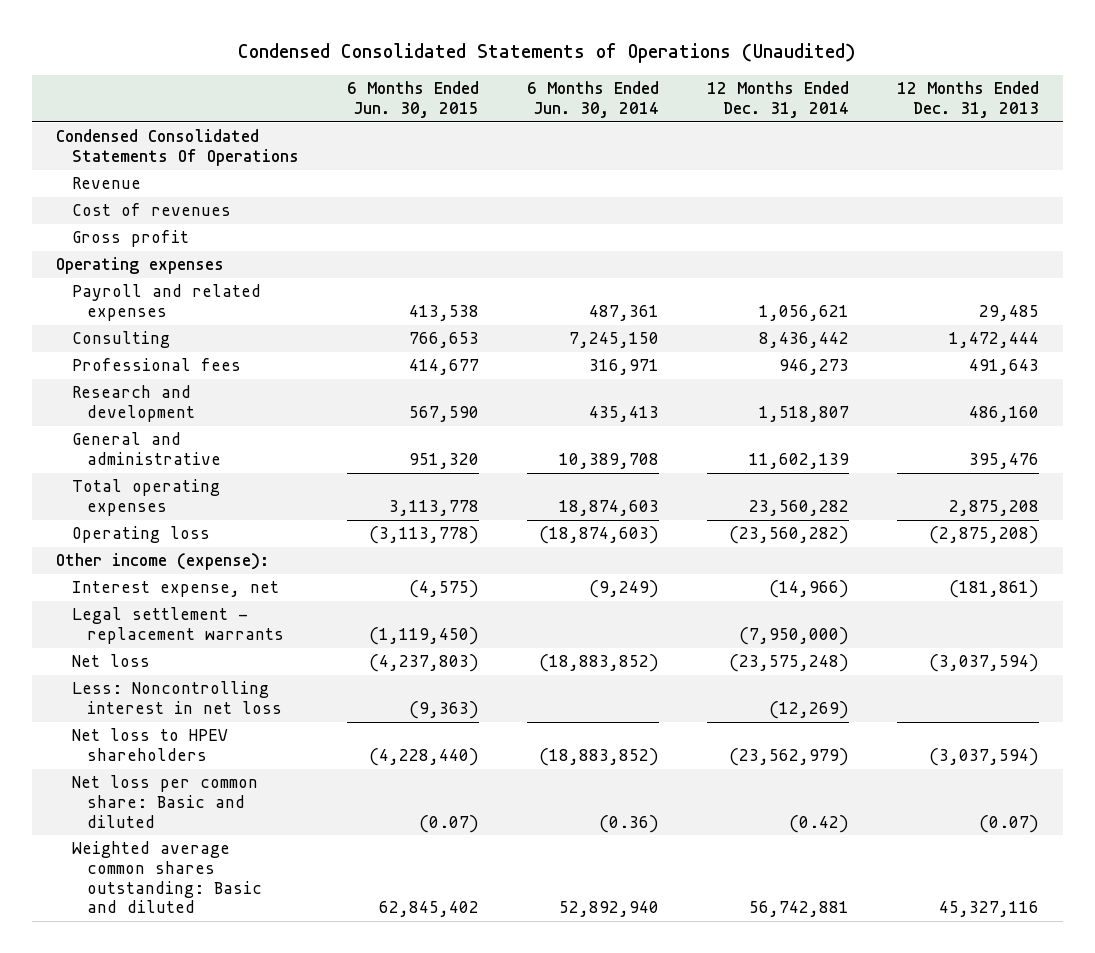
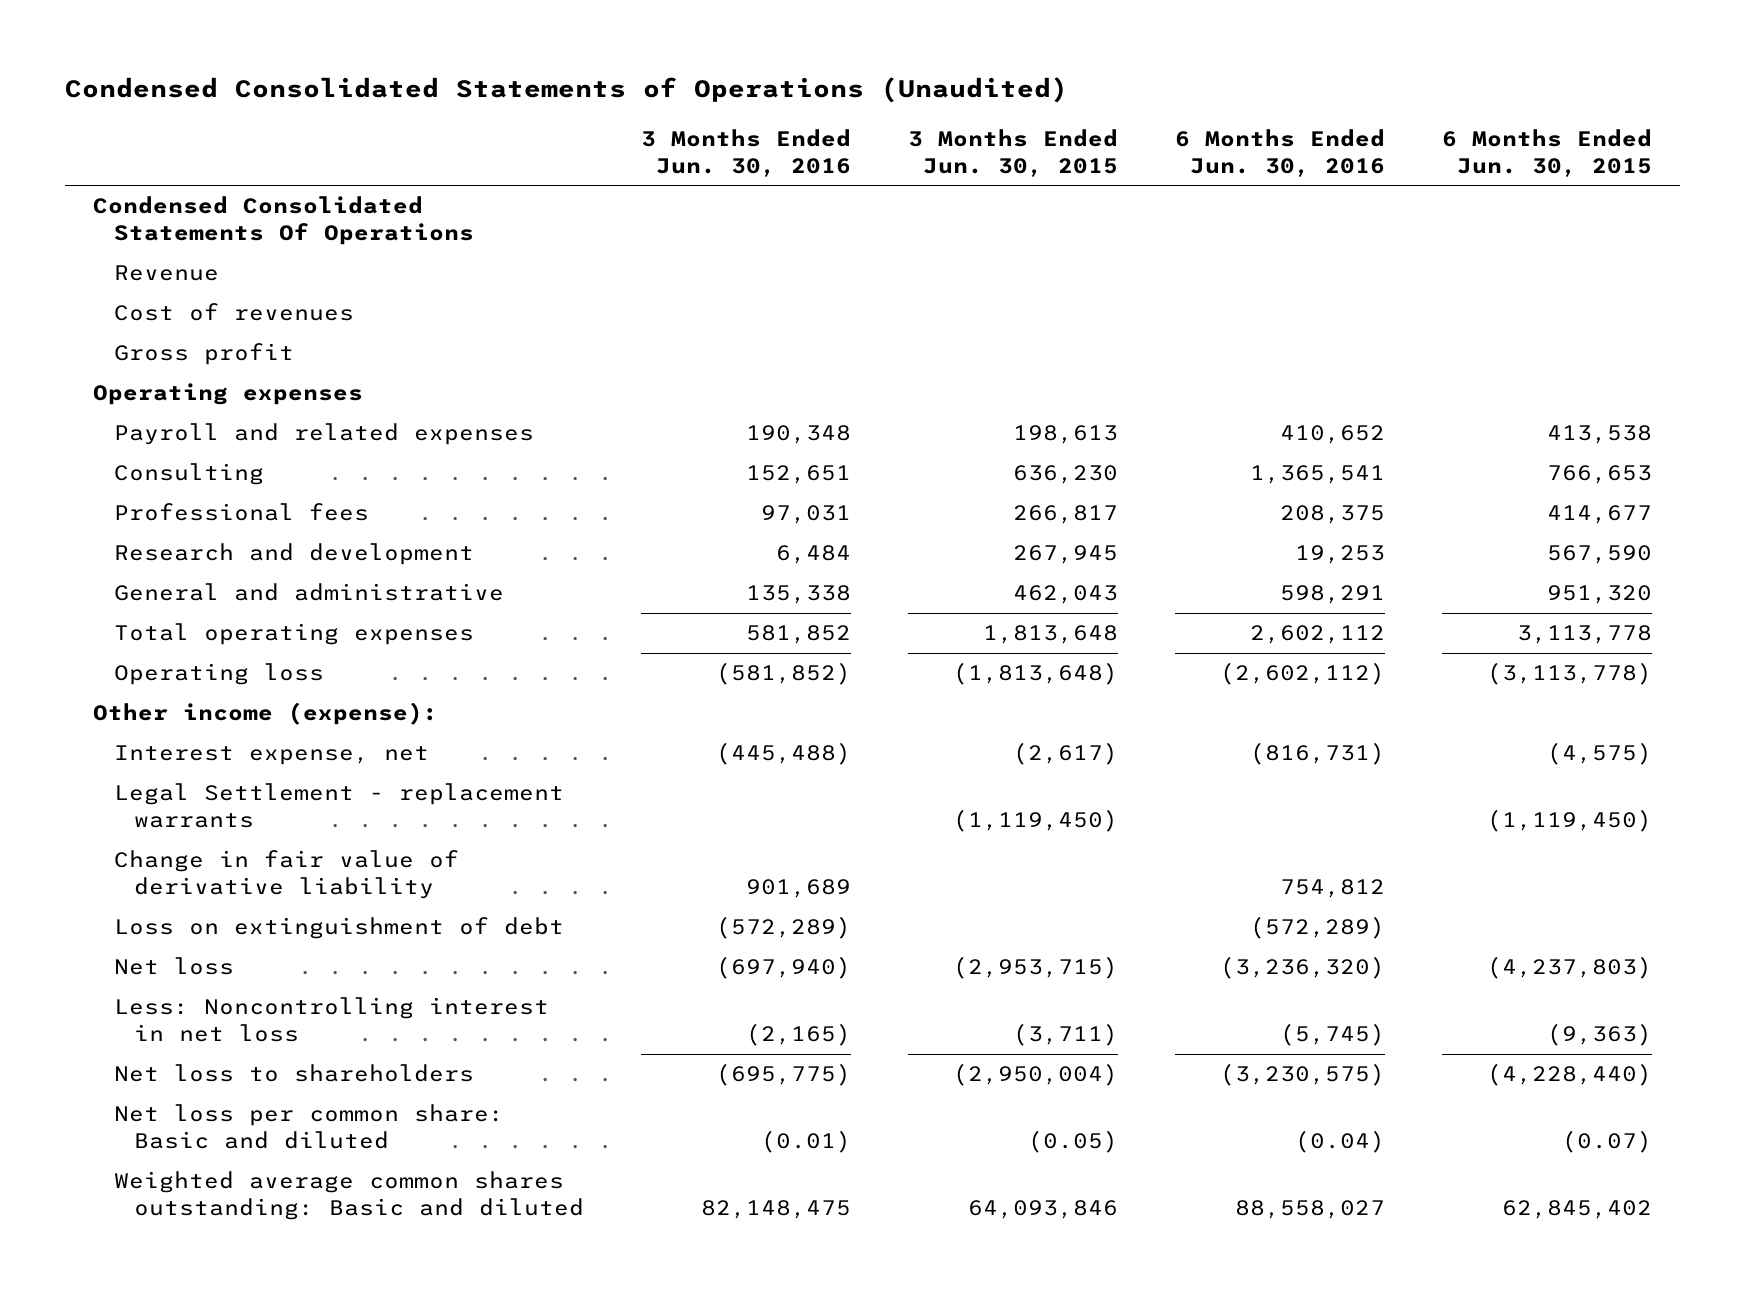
[526,81,659,118] 6 Months Ended Jun. 30, 2014 -> none
[706,81,849,118] 12 Months Ended Dec. 31, 2014 -> none
[896,81,1039,118] 12 Months Ended Dec. 31, 2013 -> none
none -> [641,128,852,177] 3 Months Ended Jun. 30, 2016
none -> [908,128,1119,177] 3 Months Ended Jun. 30, 2015
none -> [1175,128,1386,177] 6 Months Ended Jun. 30, 2016
[71,607,284,645] Legal settlement - replacement warrants -> [113,783,564,829] Legal Settlement - replacement warrants
none -> [113,850,459,900] Change in fair value of derivative liability
none -> [113,917,564,940] Loss on extinguishment of debt
[71,728,228,762] Net loss to HPEV shareholders -> [113,1064,474,1083] Net loss to shareholders

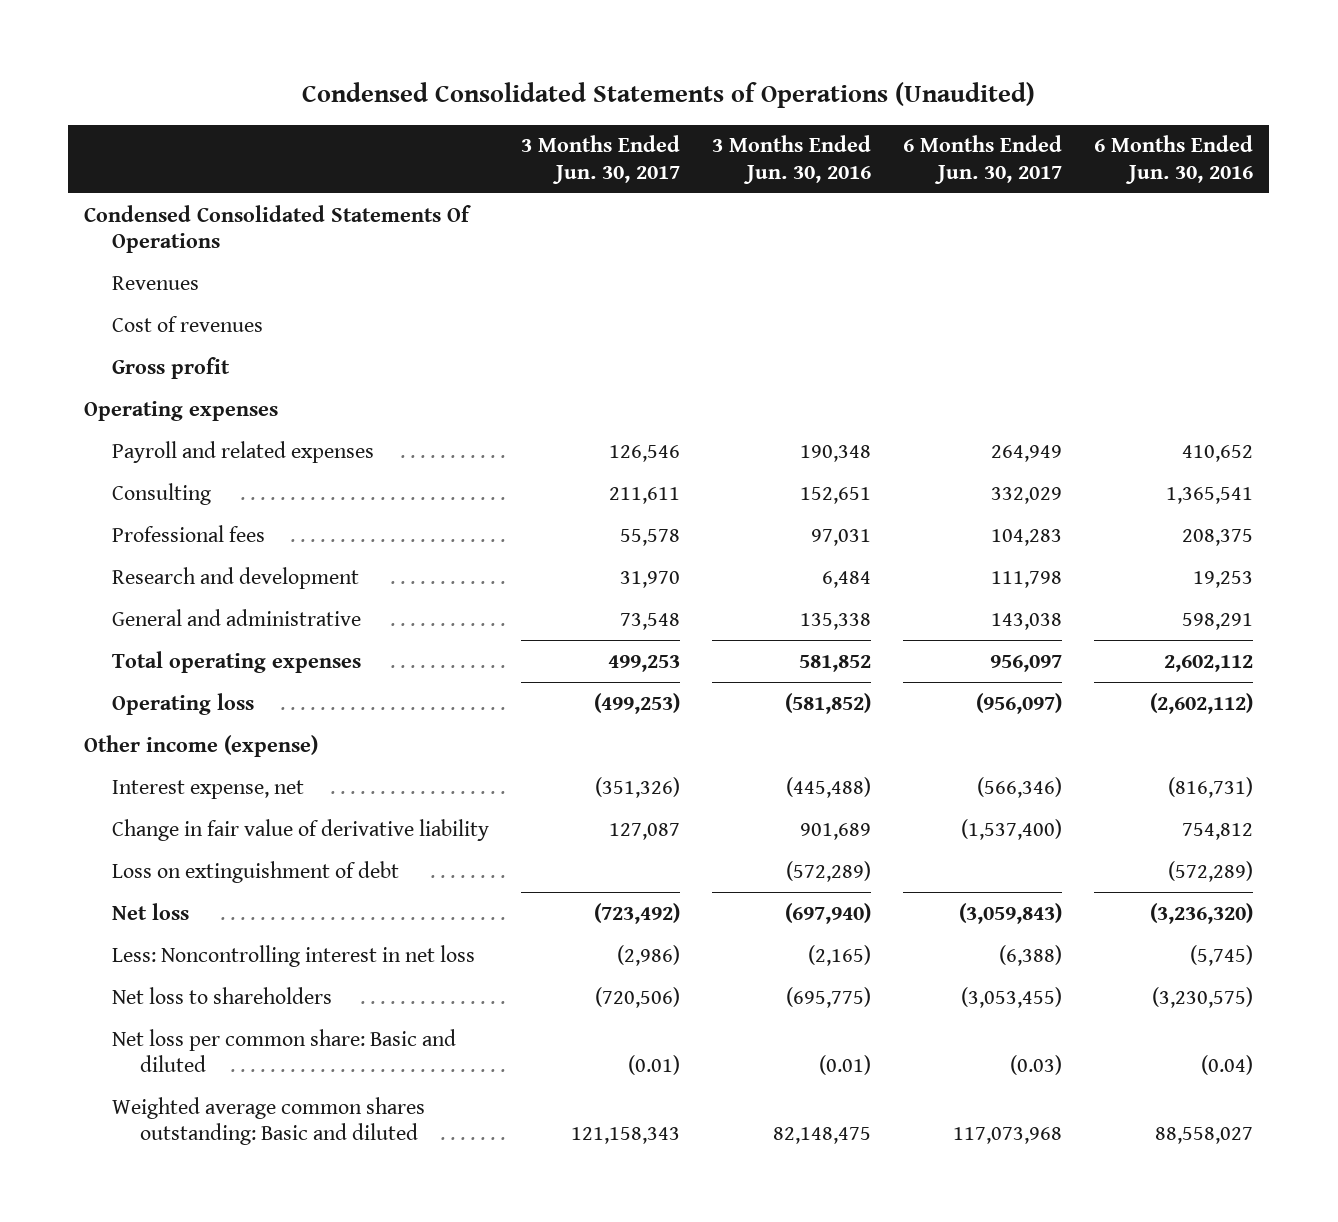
[908,128,1119,177] 3 Months Ended Jun. 30, 2015 -> none
[1441,128,1652,177] 6 Months Ended Jun. 30, 2015 -> none
none -> [521,135,681,184] 3 Months Ended Jun. 30, 2017
none -> [903,135,1063,184] 6 Months Ended Jun. 30, 2017
[113,265,219,282] Revenue -> [112,275,200,290] Revenues
[93,702,439,726] Other income (expense): -> [84,734,319,757] Other income (expense)
[113,783,564,829] Legal Settlement - replacement warrants -> none

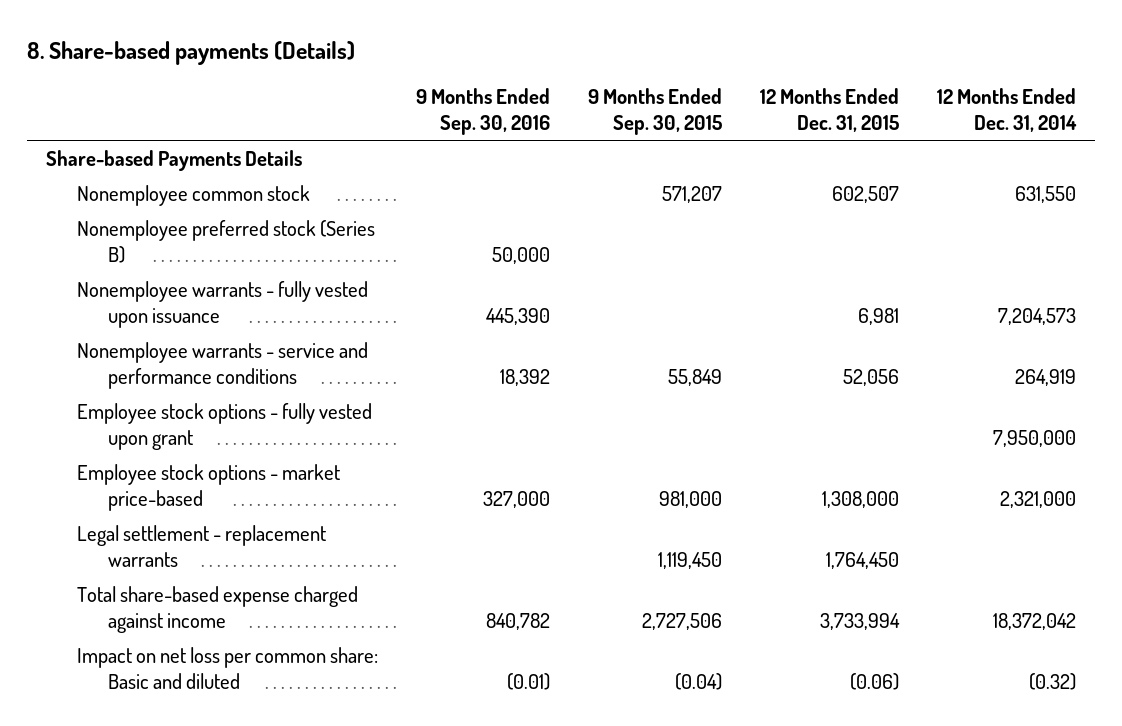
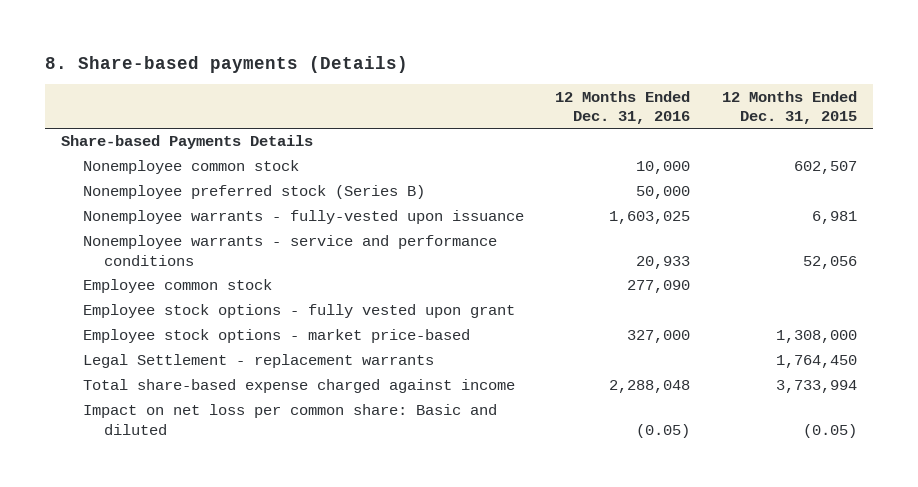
[415,88,550,136] 9 Months Ended Sep. 30, 2016 -> none
[587,88,722,136] 9 Months Ended Sep. 30, 2015 -> none
[936,88,1077,133] 12 Months Ended Dec. 31, 2014 -> none
none -> [555,90,691,125] 12 Months Ended Dec. 31, 2016
[76,281,368,328] Nonemployee warrants - fully vested upon issuance -> [82,210,524,225] Nonemployee warrants - fully-vested upon issuance
none -> [82,279,272,294] Employee common stock
[76,525,326,567] Legal settlement - replacement warrants -> [82,354,434,369] Legal Settlement - replacement warrants
[849,672,899,690] (0.06) -> [802,423,857,438] (0.05)

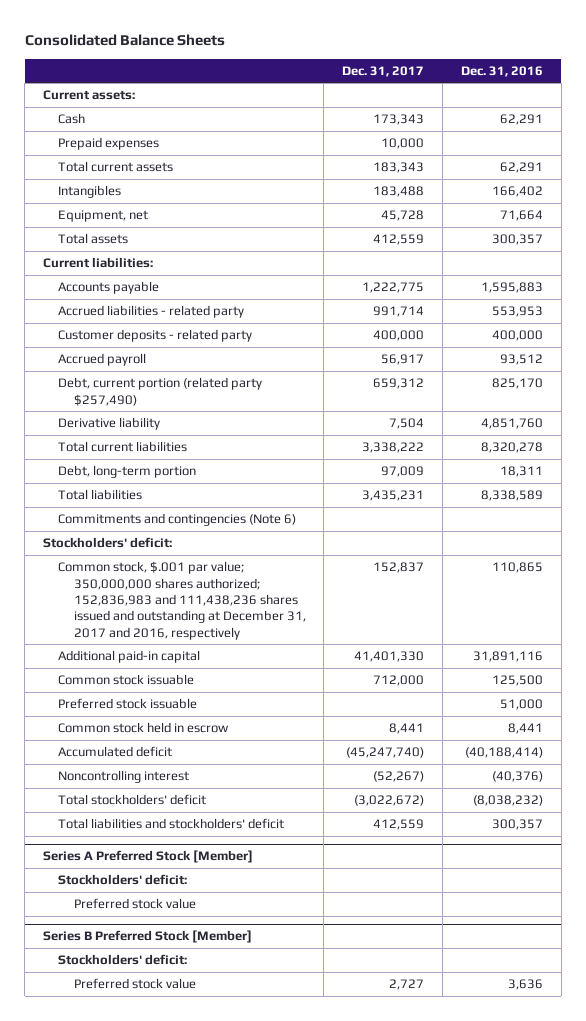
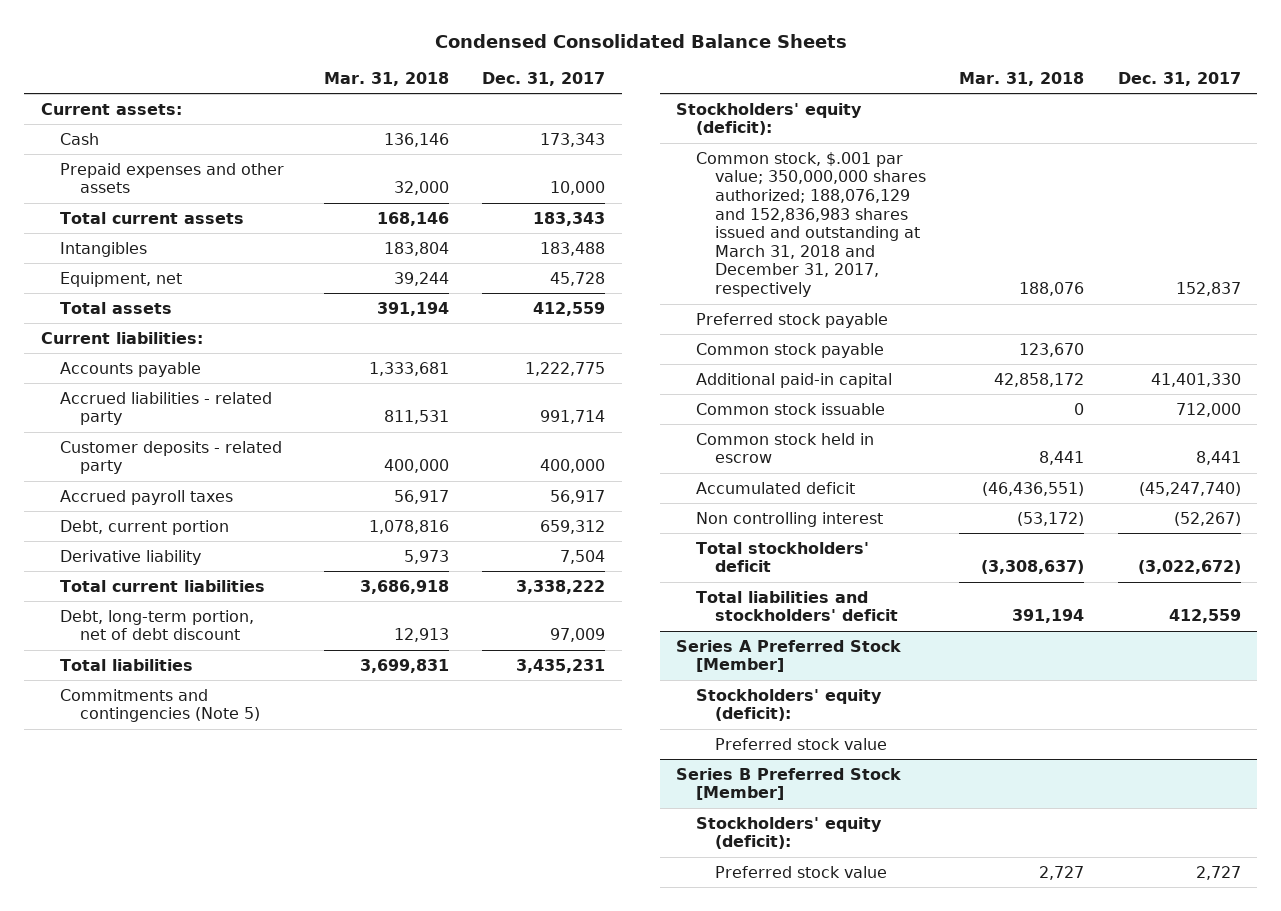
[24,34,225,47] Consolidated Balance Sheets -> [434,33,847,48] Condensed Consolidated Balance Sheets
[461,65,544,77] Dec. 31, 2016 -> none
none -> [324,71,450,86] Mar. 31, 2018
[58,137,160,151] Prepaid expenses -> none
none -> [60,162,285,194] Prepaid expenses and other assets
[58,353,147,367] Accrued payroll -> [60,489,234,505] Accrued payroll taxes
[58,377,263,406] Debt, current portion (related party $257,490) -> [60,519,230,535] Debt, current portion
[58,465,197,479] Debt, long-term portion -> [60,609,255,641] Debt, long-term portion, net of debt discount
[58,513,297,527] Commitments and contingencies (Note 6) -> [60,688,260,723] Commitments and contingencies (Note 5)
[43,537,173,549] Stockholders' deficit: -> [676,102,863,136] Stockholders' equity (deficit):
[58,561,306,640] Common stock, $.001 par value; 350,000,000 shares authorized; 152,836,983 and 111,438,236 shares issued and outstanding at December 31, 2017 and 2016, respectively -> [695,151,927,298] Common stock, $.001 par value; 350,000,000 shares authorized; 188,076,129 and 152,836,983 shares issued and outstanding at March 31, 2018 and December 31, 2017, respectively
none -> [695,312,888,328] Preferred stock payable
none -> [695,342,884,358] Common stock payable
[58,698,198,710] Preferred stock issuable -> none
[58,770,190,784] Noncontrolling interest -> [695,511,883,527] Non controlling interest
[58,874,188,886] Stockholders' deficit: -> [695,688,882,722] Stockholders' equity (deficit):
[58,954,188,966] Stockholders' deficit: -> [695,816,882,850] Stockholders' equity (deficit):

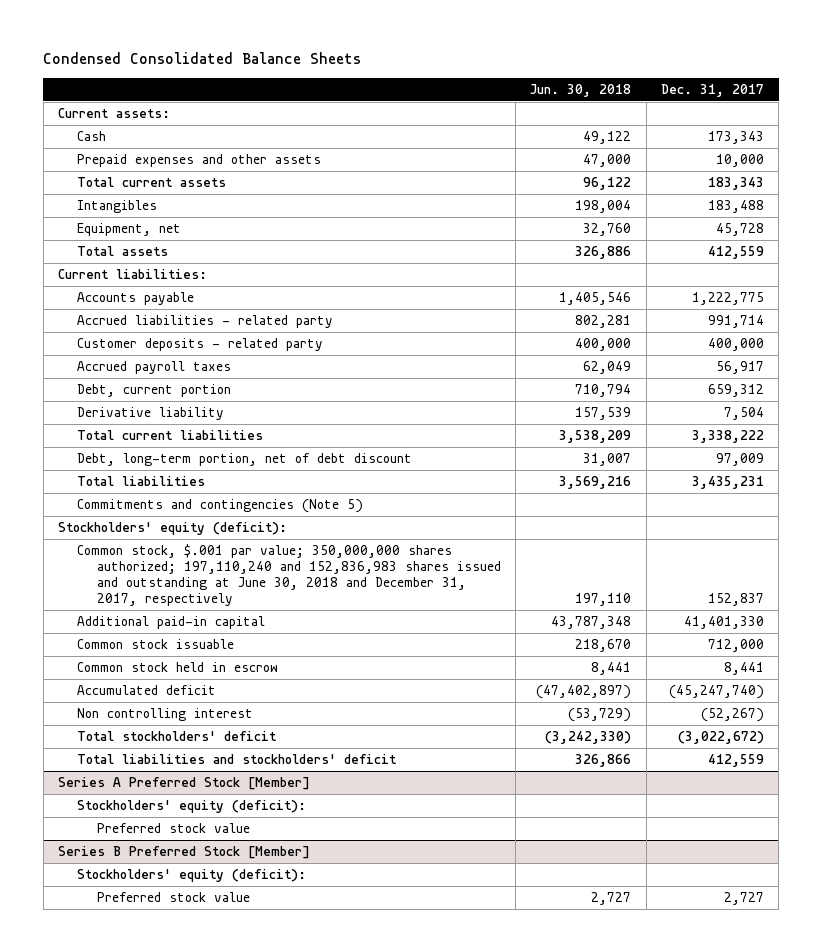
[324,71,450,86] Mar. 31, 2018 -> none
none -> [530,83,632,97] Jun. 30, 2018
[695,312,888,328] Preferred stock payable -> none
[695,342,884,358] Common stock payable -> none
[695,151,927,298] Common stock, $.001 par value; 350,000,000 shares authorized; 188,076,129 and 152,836,983 shares issued and outstanding at March 31, 2018 and December 31, 2017, respectively -> [77,544,501,606] Common stock, $.001 par value; 350,000,000 shares authorized; 197,110,240 and 152,836,983 shares issued and outstanding at June 30, 2018 and December 31, 2017, respectively

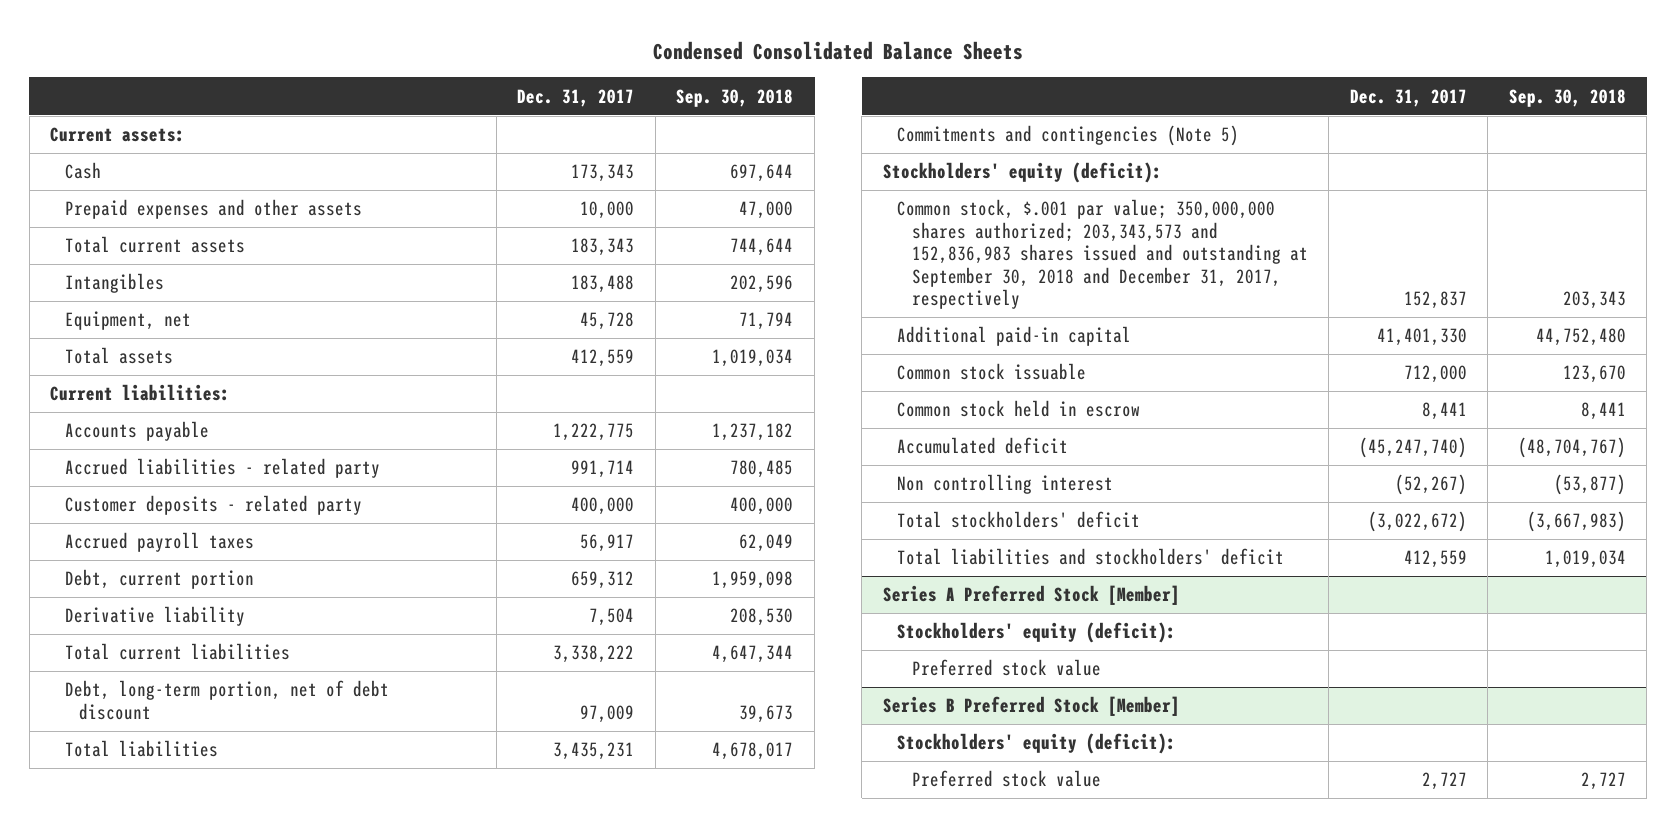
[530,83,632,97] Jun. 30, 2018 -> none
none -> [676,88,794,107] Sep. 30, 2018
[77,544,501,606] Common stock, $.001 par value; 350,000,000 shares authorized; 197,110,240 and 152,836,983 shares issued and outstanding at June 30, 2018 and December 31, 2017, respectively -> [897,199,1308,310] Common stock, $.001 par value; 350,000,000 shares authorized; 203,343,573 and 152,836,983 shares issued and outstanding at September 30, 2018 and December 31, 2017, respectively

